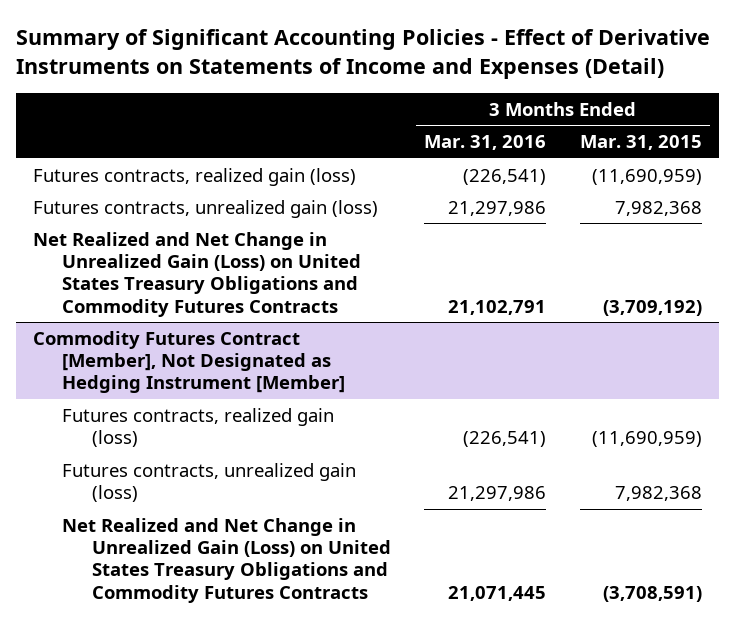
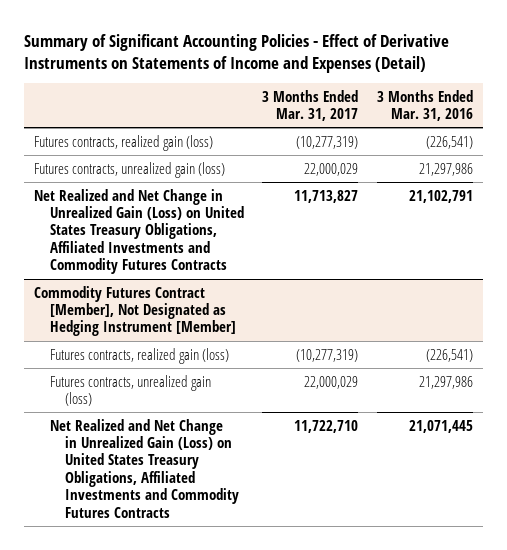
[580,135,703,151] Mar. 31, 2015 -> none
none -> [262,89,359,121] 3 Months Ended Mar. 31, 2017
[33,231,362,317] Net Realized and Net Change in Unrealized Gain (Loss) on United States Treasury Obligations and Commodity Futures Contracts -> [33,188,244,275] Net Realized and Net Change in Unrealized Gain (Loss) on United States Treasury Obligations, Affiliated Investments and Commodity Futures Contracts
[62,517,391,603] Net Realized and Net Change in Unrealized Gain (Loss) on United States Treasury Obligations and Commodity Futures Contracts -> [49,418,240,518] Net Realized and Net Change in Unrealized Gain (Loss) on United States Treasury Obligations, Affiliated Investments and Commodity Futures Contracts

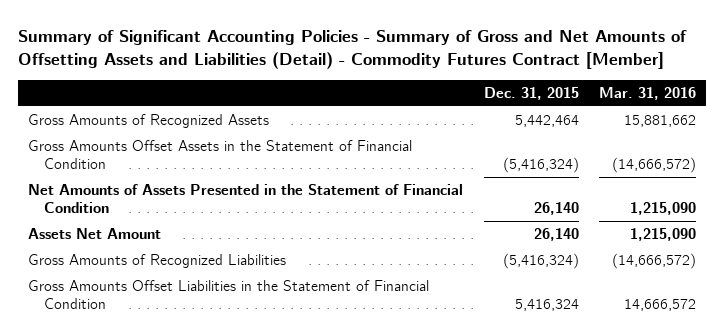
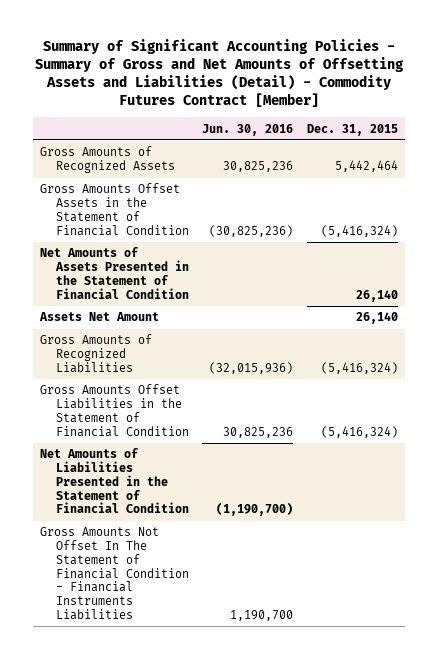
[598,87,696,101] Mar. 31, 2016 -> none
none -> [202,123,294,136] Jun. 30, 2016
[514,299,579,312] 5,416,324 -> [321,425,399,438] (5,416,324)
none -> [39,448,189,514] Net Amounts of Liabilities Presented in the Statement of Financial Condition
none -> [39,527,189,620] Gross Amounts Not Offset In The Statement of Financial Condition - Financial Instruments Liabilities

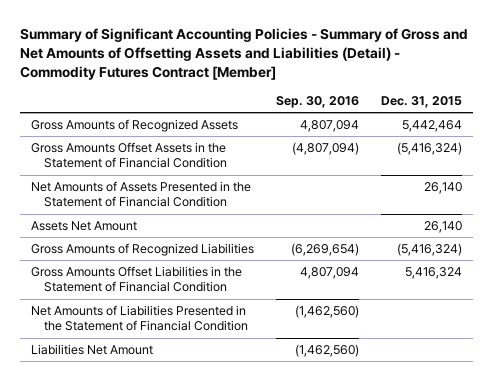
[202,123,294,136] Jun. 30, 2016 -> none
none -> [276,96,360,109] Sep. 30, 2016
[321,425,399,438] (5,416,324) -> [405,266,463,279] 5,416,324
[39,527,189,620] Gross Amounts Not Offset In The Statement of Financial Condition - Financial Instruments Liabilities -> none
none -> [31,343,154,355] Liabilities Net Amount

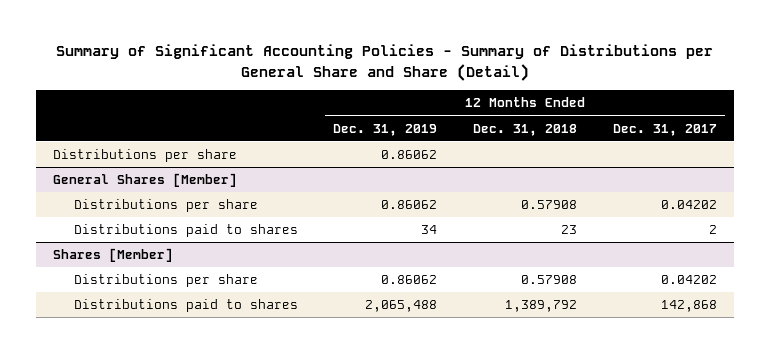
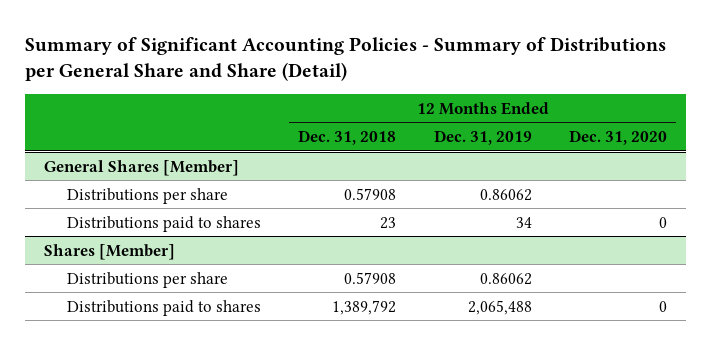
[612,123,717,136] Dec. 31, 2017 -> none
none -> [568,129,667,145] Dec. 31, 2020
[53,149,238,163] Distributions per share -> none

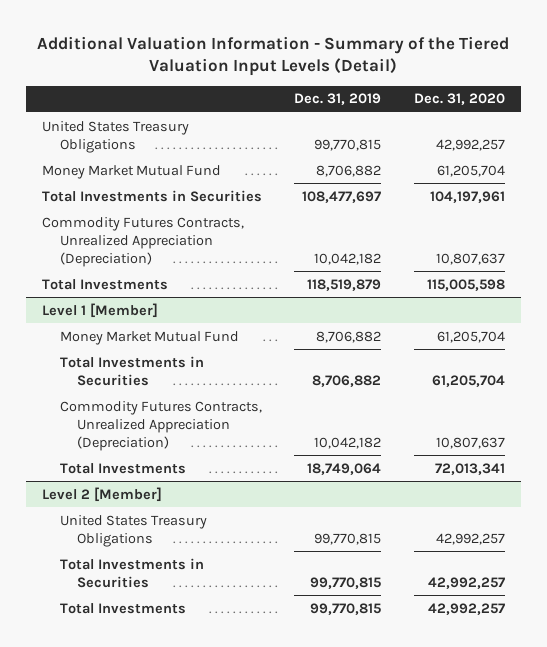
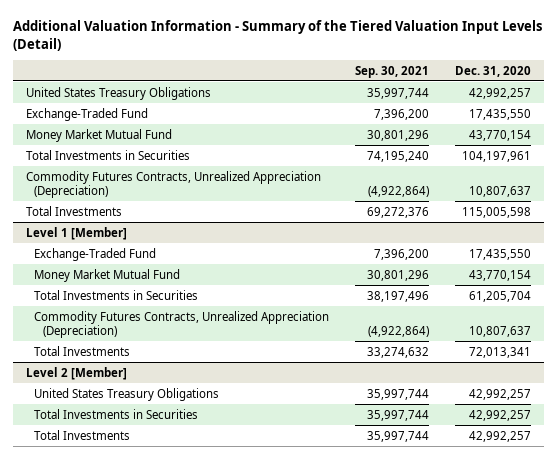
[294,93,382,106] Dec. 31, 2019 -> none
none -> [355,65,430,78] Sep. 30, 2021
none -> [25,107,148,121] Exchange-Traded Fund
[436,164,505,177] 61,205,704 -> [468,129,531,141] 43,770,154
none -> [34,247,157,261] Exchange-Traded Fund
[436,330,505,343] 61,205,704 -> [468,269,531,281] 43,770,154

